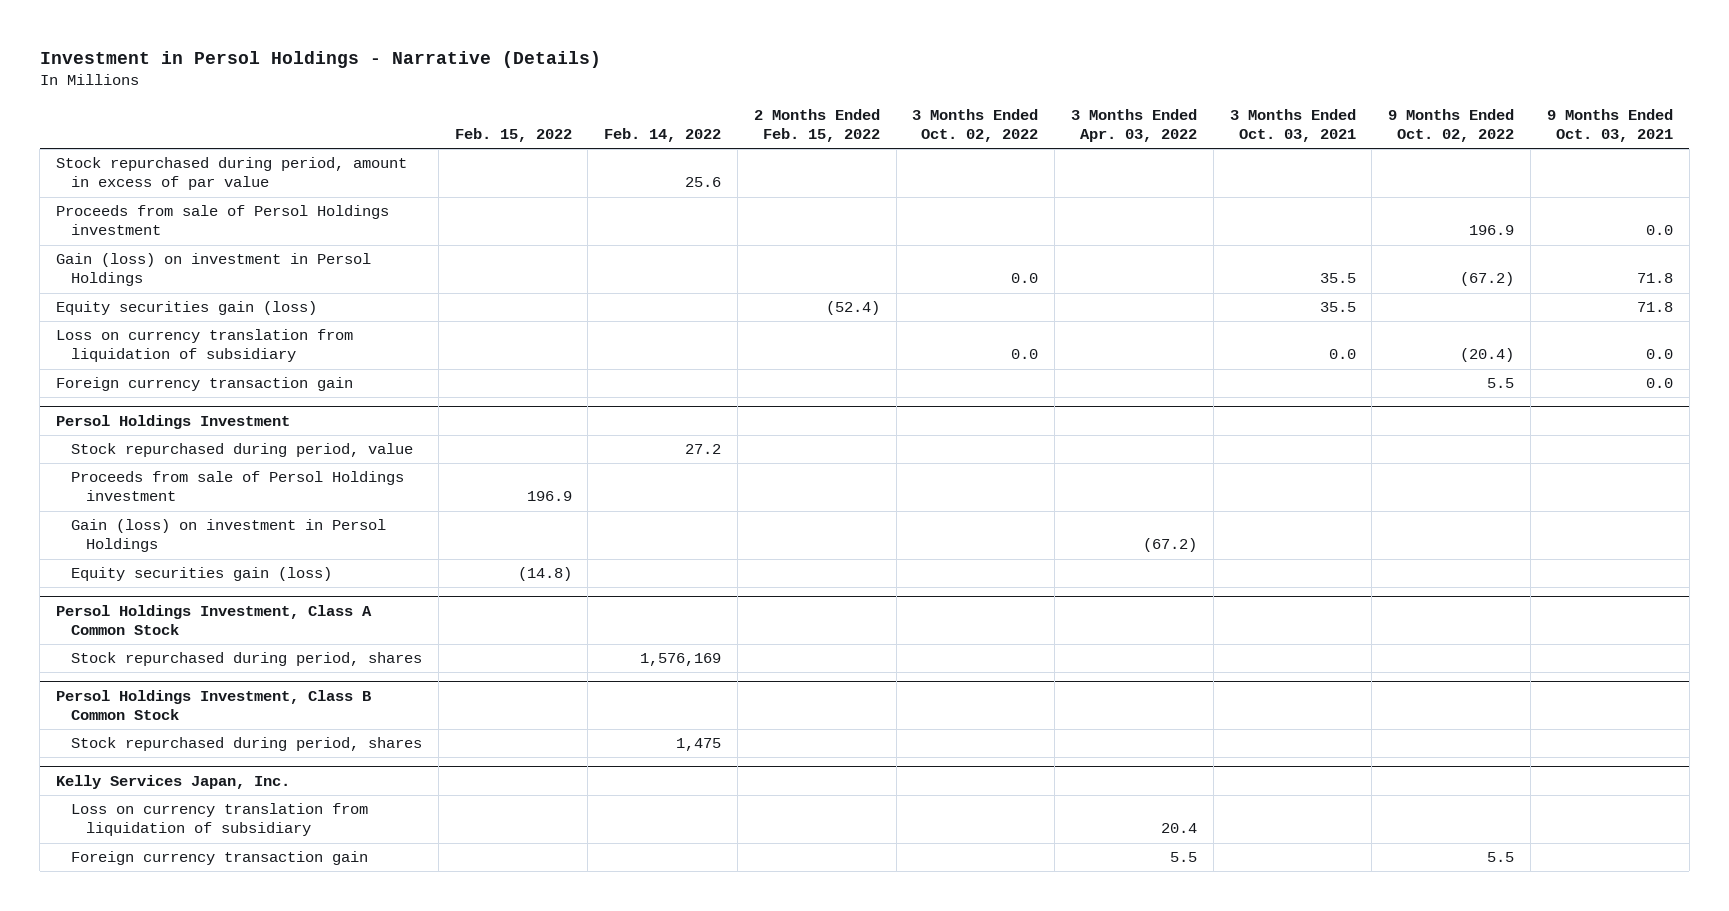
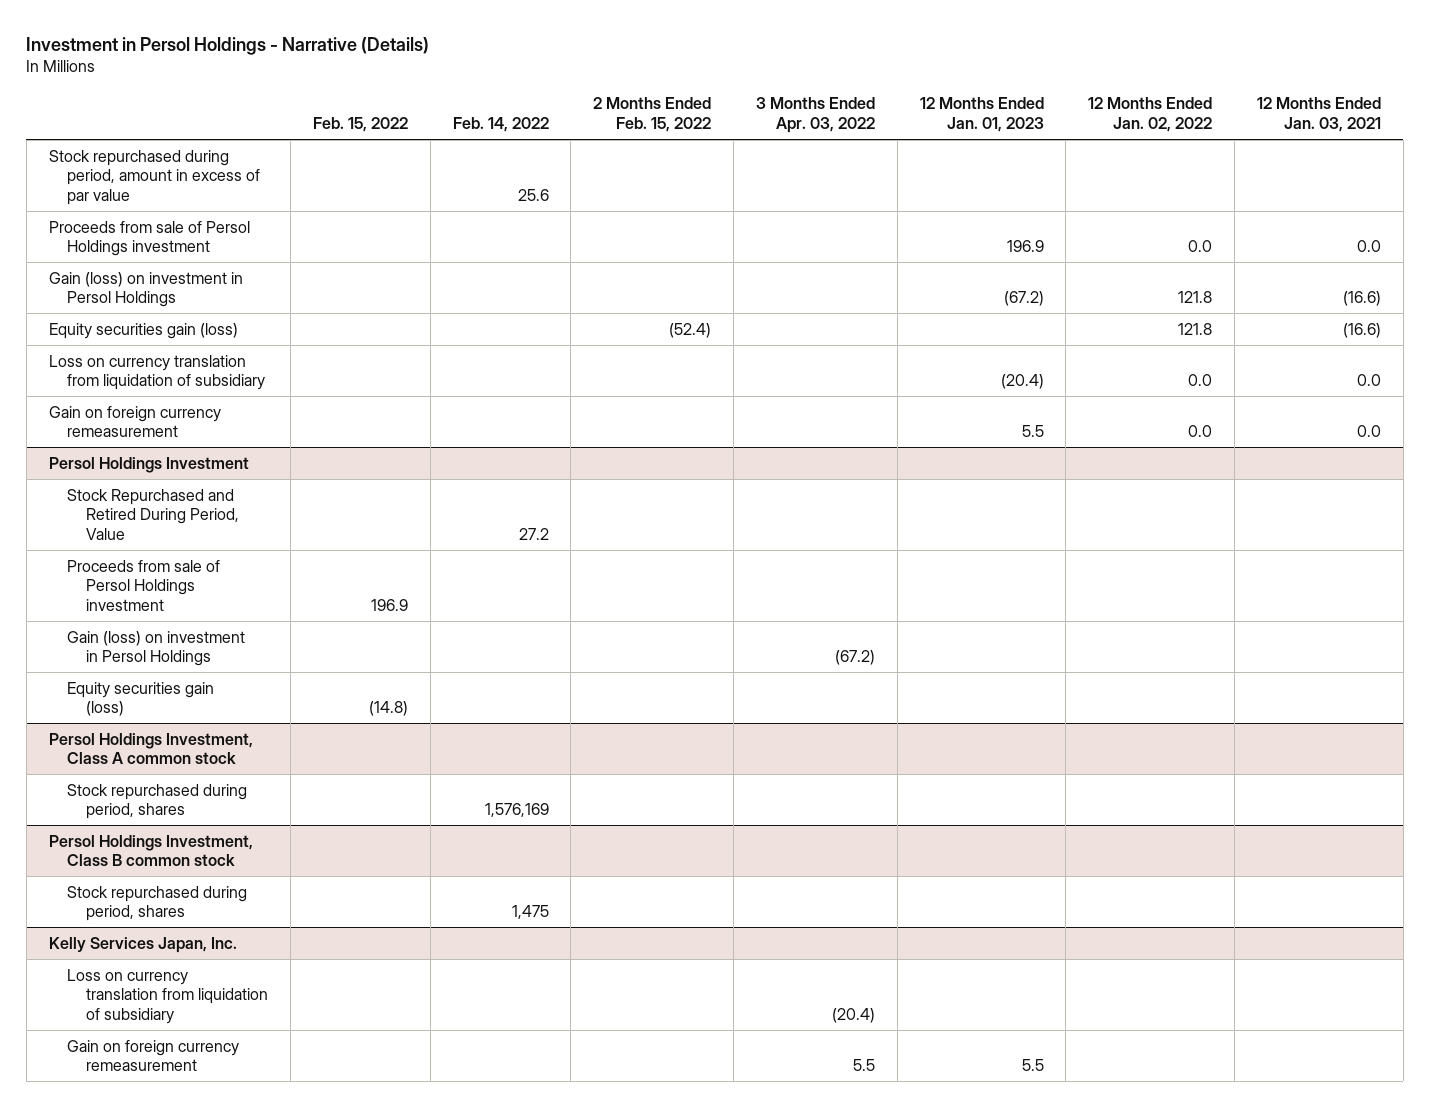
[912,108,1039,143] 3 Months Ended Oct. 02, 2022 -> none
[1229,108,1356,143] 3 Months Ended Oct. 03, 2021 -> none
[1388,108,1515,143] 9 Months Ended Oct. 02, 2022 -> none
[1546,108,1673,143] 9 Months Ended Oct. 03, 2021 -> none
none -> [919,97,1044,132] 12 Months Ended Jan. 01, 2023
none -> [1088,97,1213,132] 12 Months Ended Jan. 02, 2022
none -> [1256,97,1381,132] 12 Months Ended Jan. 03, 2021
[56,377,354,392] Foreign currency transaction gain -> [48,405,221,438] Gain on foreign currency remeasurement
[70,443,413,458] Stock repurchased during period, value -> [67,488,240,540] Stock Repurchased and Retired During Period, Value
[56,604,373,635] Persol Holdings Investment, Class A Common Stock -> [48,732,253,765] Persol Holdings Investment, Class A common stock
[56,689,372,720] Persol Holdings Investment, Class B Common Stock -> [48,834,253,867] Persol Holdings Investment, Class B common stock
[1160,823,1197,834] 20.4 -> [831,1007,875,1023] (20.4)
[70,851,368,866] Foreign currency transaction gain -> [67,1039,240,1072] Gain on foreign currency remeasurement

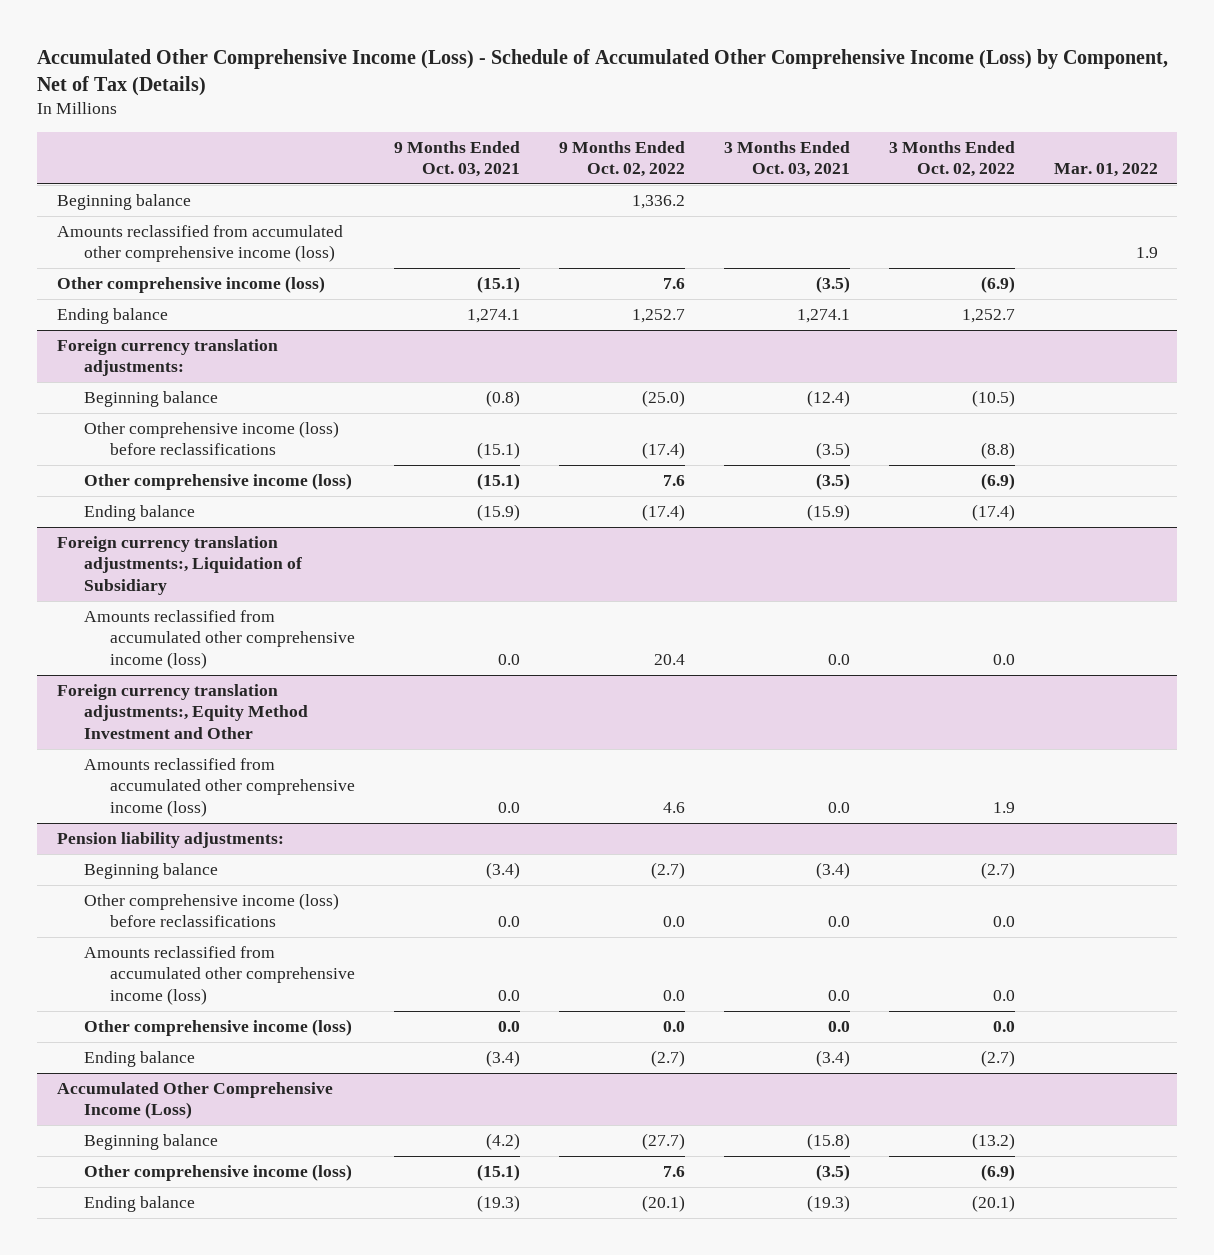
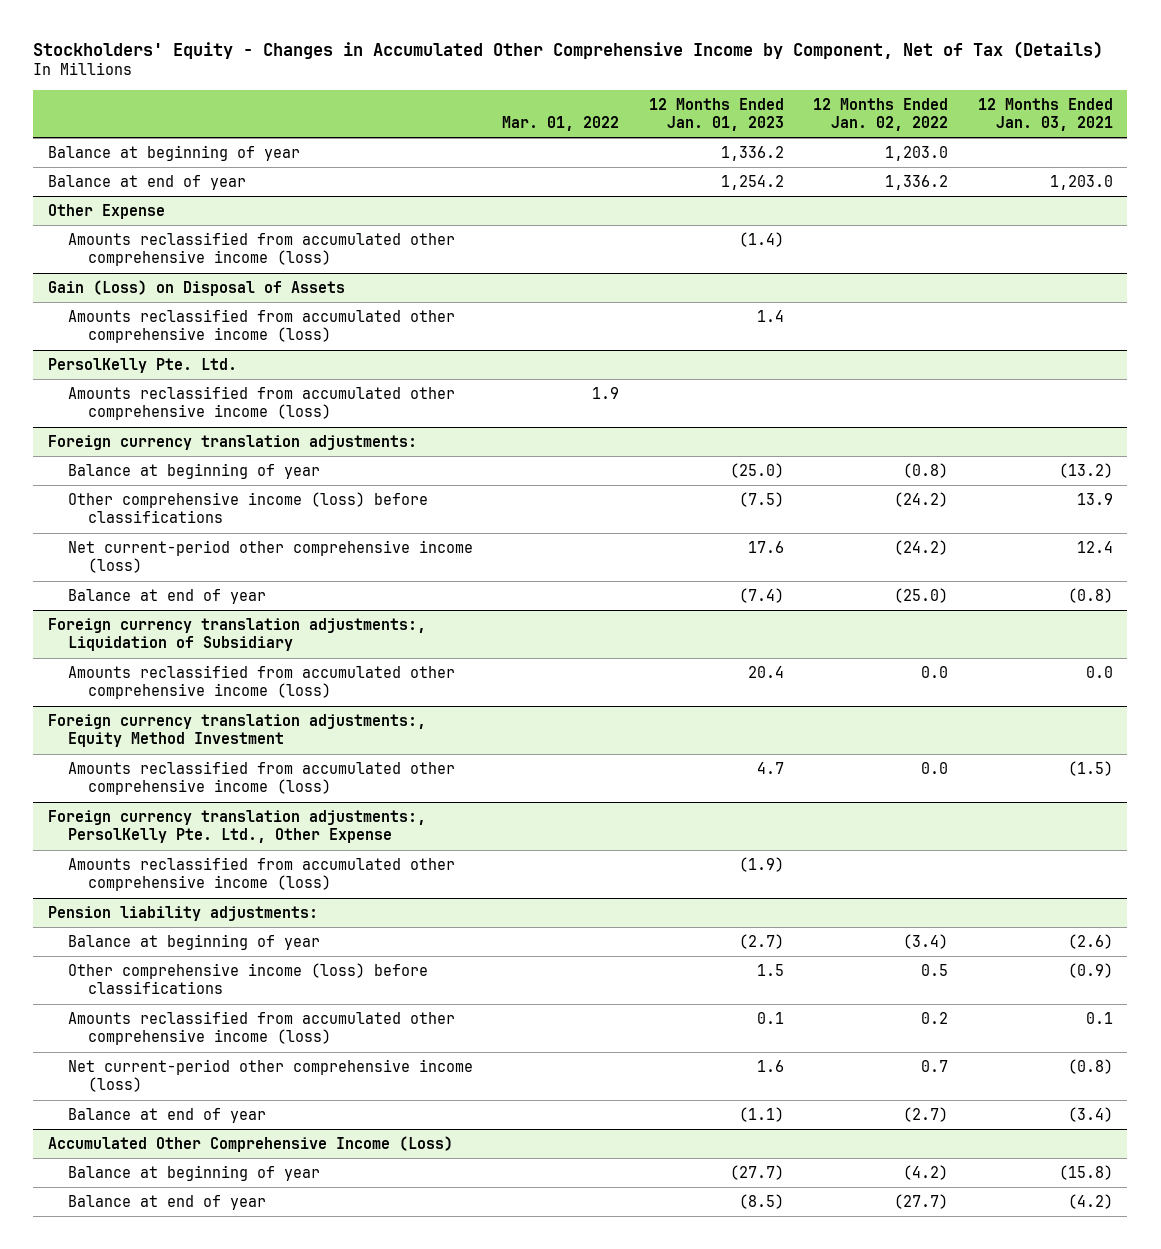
[37,49,1169,97] Accumulated Other Comprehensive Income (Loss) - Schedule of Accumulated Other Comprehensive Income (Loss) by Component, Net of Tax (Details) -> [33,40,1104,59] Stockholders' Equity - Changes in Accumulated Other Comprehensive Income by Component, Net of Tax (Details)
[394,140,521,178] 9 Months Ended Oct. 03, 2021 -> none
[559,140,686,178] 9 Months Ended Oct. 02, 2022 -> none
[723,140,850,178] 3 Months Ended Oct. 03, 2021 -> none
[888,140,1015,178] 3 Months Ended Oct. 02, 2022 -> none
none -> [648,97,784,132] 12 Months Ended Jan. 01, 2023
none -> [813,97,949,132] 12 Months Ended Jan. 02, 2022
none -> [977,97,1113,132] 12 Months Ended Jan. 03, 2021
[56,224,343,263] Amounts reclassified from accumulated other comprehensive income (loss) -> none
[56,275,325,293] Other comprehensive income (loss) -> none
[56,193,191,210] Beginning balance -> [47,144,300,161] Balance at beginning of year
[56,307,168,324] Ending balance -> [47,174,246,190] Balance at end of year
none -> [47,203,165,219] Other Expense
none -> [68,231,456,267] Amounts reclassified from accumulated other comprehensive income (loss)
none -> [47,279,345,296] Gain (Loss) on Disposal of Assets
none -> [68,308,456,344] Amounts reclassified from accumulated other comprehensive income (loss)
none -> [47,357,237,373] PersolKelly Pte. Ltd.
none -> [68,385,456,421] Amounts reclassified from accumulated other comprehensive income (loss)
[83,390,218,407] Beginning balance -> [68,462,321,479] Balance at beginning of year
[83,420,339,456] Other comprehensive income (loss) before reclassifications -> [68,491,429,524] Other comprehensive income (loss) before classifications
[83,472,352,490] Other comprehensive income (loss) -> [68,539,474,574] Net current-period other comprehensive income (loss)
[83,504,195,521] Ending balance -> [68,588,267,604] Balance at end of year
[56,683,308,739] Foreign currency translation adjustments:, Equity Method Investment and Other -> [47,713,426,748] Foreign currency translation adjustments:, Equity Method Investment
none -> [47,809,426,844] Foreign currency translation adjustments:, PersolKelly Pte. Ltd., Other Expense
none -> [68,856,456,892] Amounts reclassified from accumulated other comprehensive income (loss)
[83,862,218,879] Beginning balance -> [68,933,321,950] Balance at beginning of year
[83,892,339,928] Other comprehensive income (loss) before reclassifications -> [68,962,429,995] Other comprehensive income (loss) before classifications
[83,1018,352,1036] Other comprehensive income (loss) -> [68,1058,474,1093] Net current-period other comprehensive income (loss)
[83,1050,195,1067] Ending balance -> [68,1107,267,1123] Balance at end of year
[83,1163,352,1181] Other comprehensive income (loss) -> none
[83,1133,218,1150] Beginning balance -> [68,1164,321,1181] Balance at beginning of year
[83,1195,195,1212] Ending balance -> [68,1194,267,1210] Balance at end of year

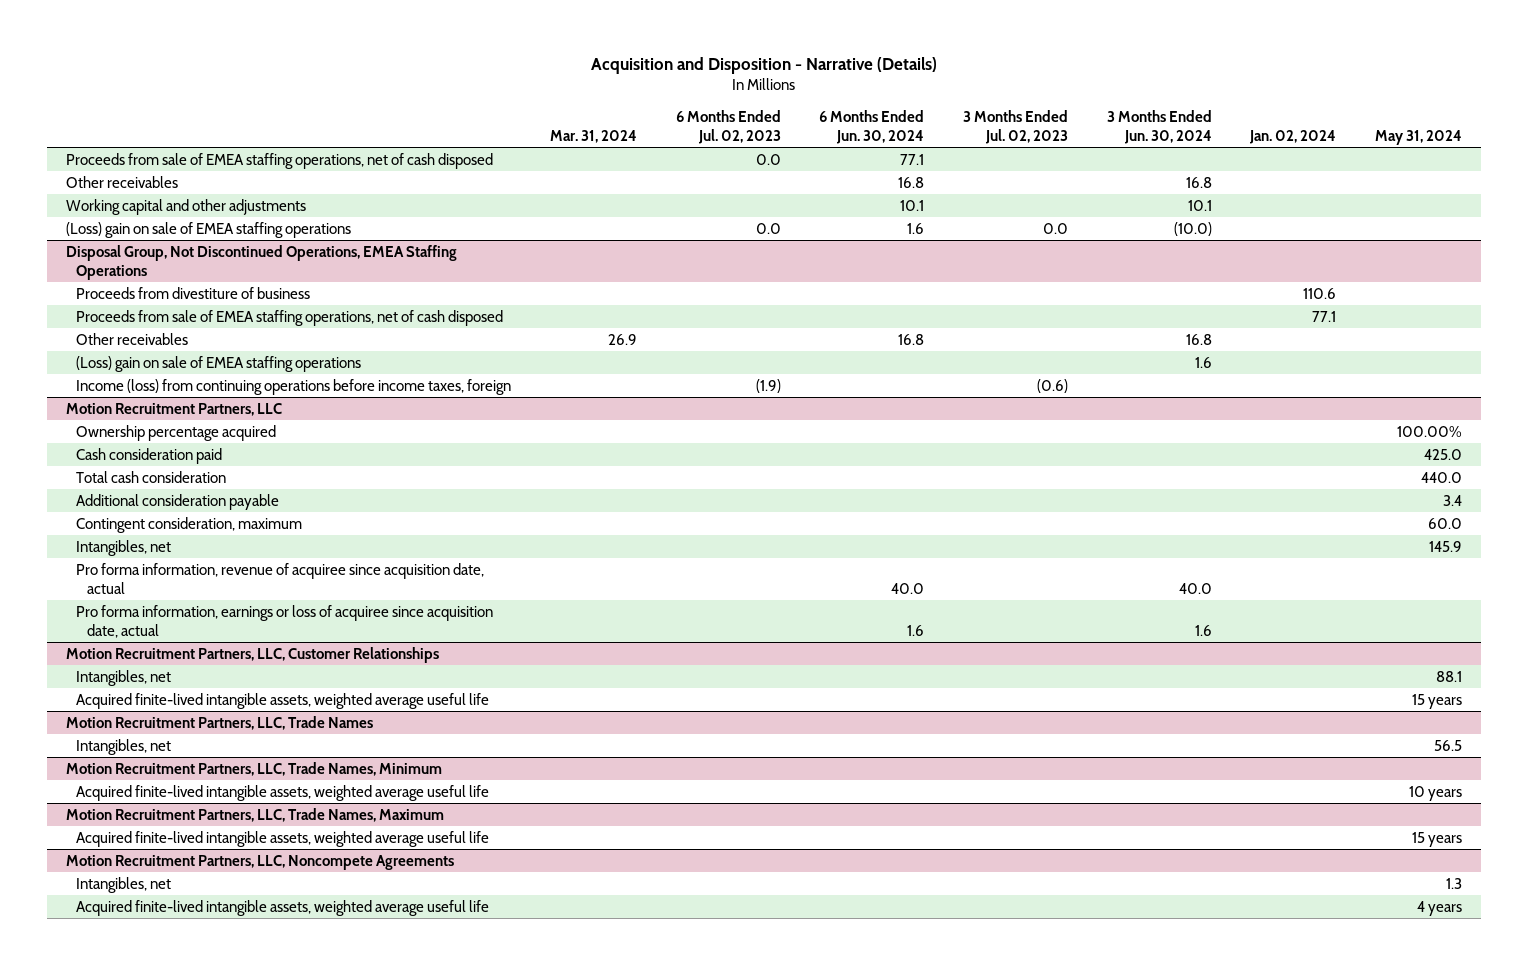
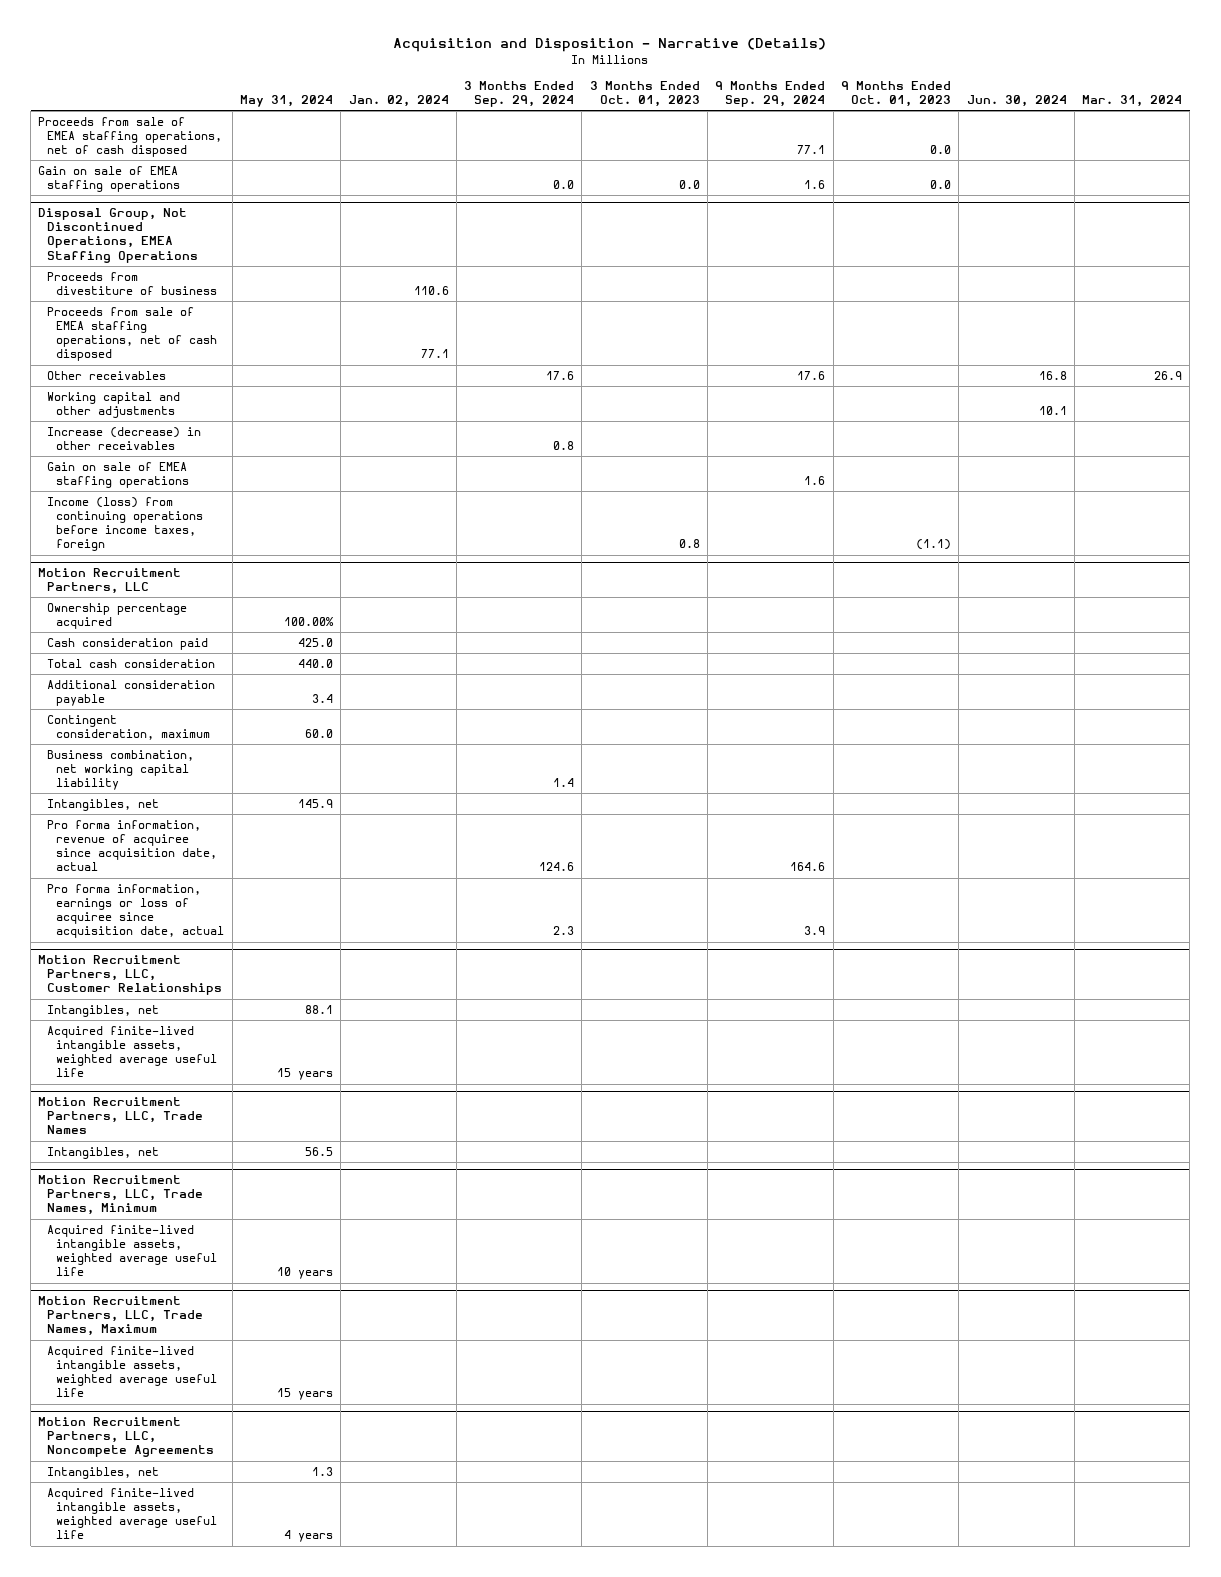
[675,109,781,144] 6 Months Ended Jul. 02, 2023 -> none
[819,109,925,144] 6 Months Ended Jun. 30, 2024 -> none
[962,109,1068,144] 3 Months Ended Jul. 02, 2023 -> none
[1106,109,1212,144] 3 Months Ended Jun. 30, 2024 -> none
none -> [464,80,575,108] 3 Months Ended Sep. 29, 2024
none -> [589,80,700,108] 3 Months Ended Oct. 01, 2023
none -> [715,80,826,108] 9 Months Ended Sep. 29, 2024
none -> [840,80,951,108] 9 Months Ended Oct. 01, 2023
none -> [966,95,1067,108] Jun. 30, 2024
[65,175,178,188] Other receivables -> none
[65,198,306,215] Working capital and other adjustments -> none
[65,221,351,238] (Loss) gain on sale of EMEA staffing operations -> [38,165,181,193] Gain on sale of EMEA staffing operations
none -> [47,391,181,419] Working capital and other adjustments
none -> [47,426,202,451] Increase (decrease) in other receivables
[76,355,362,372] (Loss) gain on sale of EMEA staffing operations -> [47,461,190,489] Gain on sale of EMEA staffing operations
none -> [47,749,195,791] Business combination, net working capital liability

